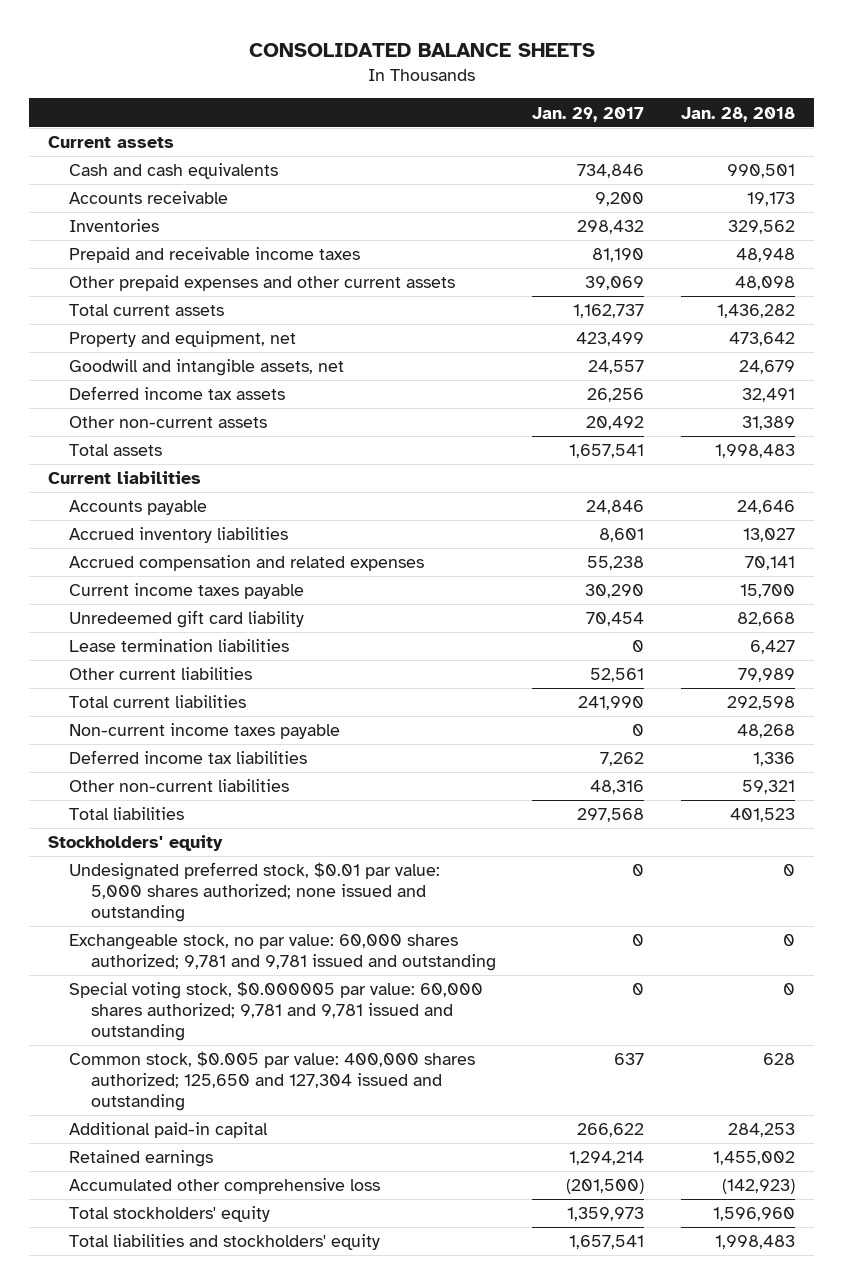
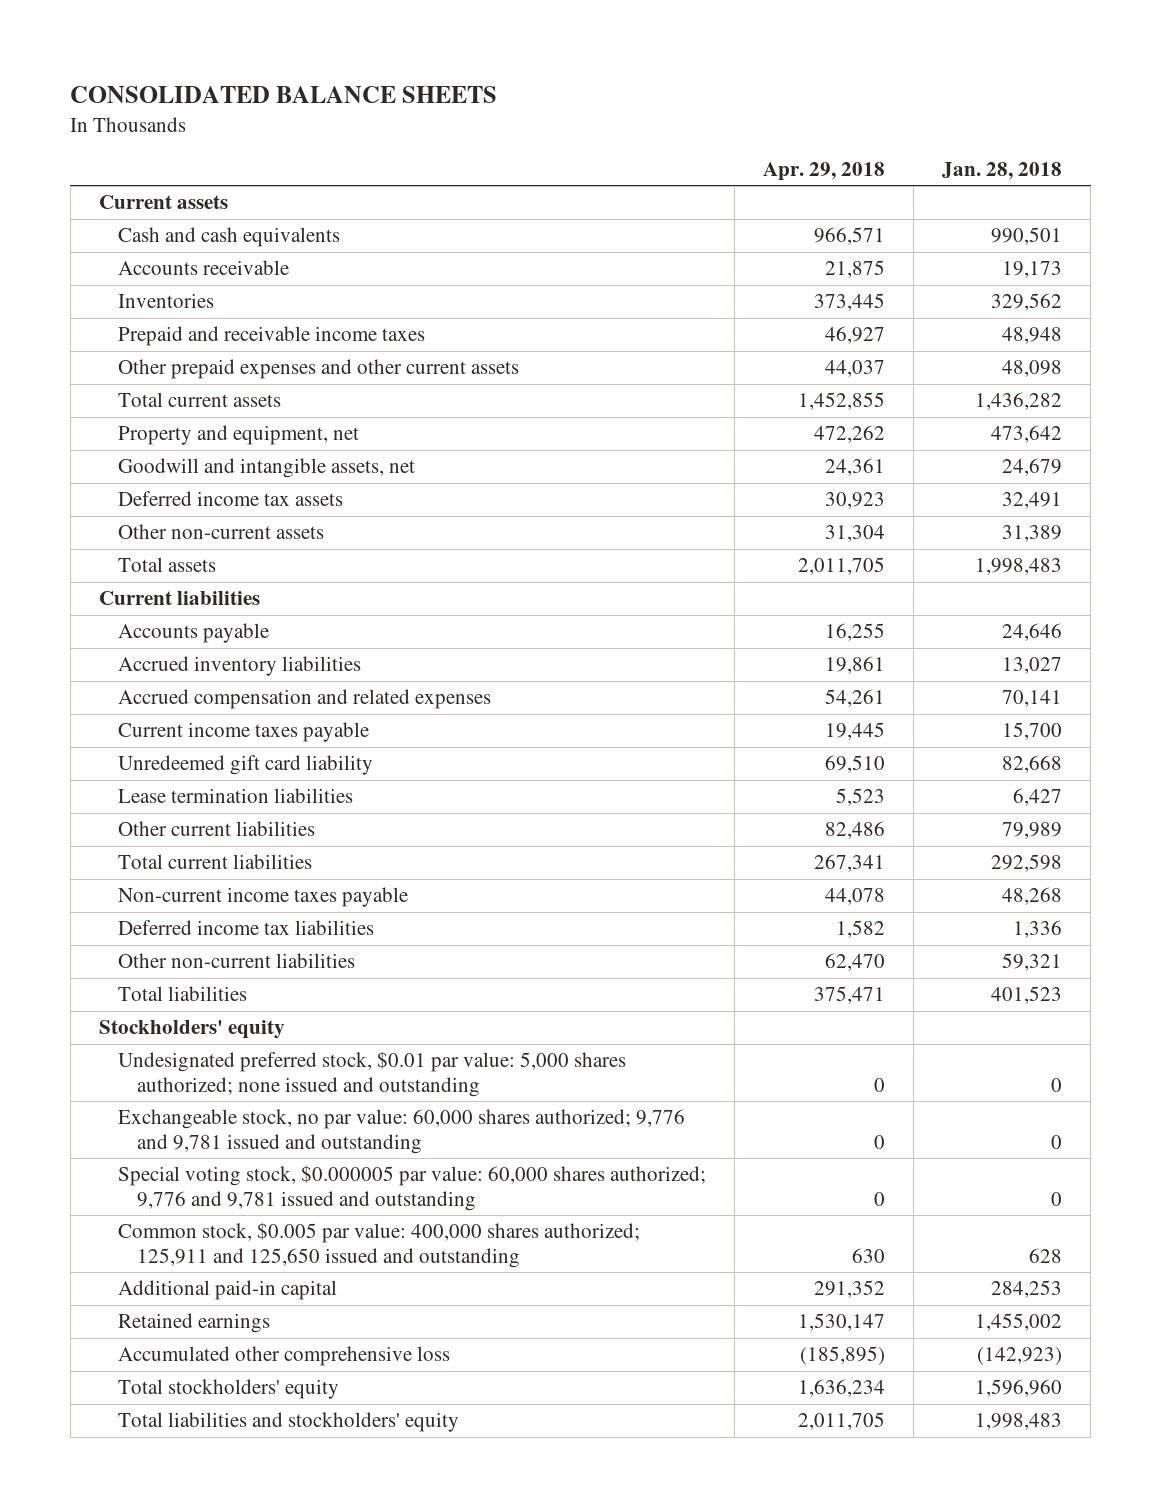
[532,106,645,122] Jan. 29, 2017 -> none
none -> [763,162,886,182] Apr. 29, 2018
[69,934,496,971] Exchangeable stock, no par value: 60,000 shares authorized; 9,781 and 9,781 issued and outstanding -> [117,1109,685,1154] Exchangeable stock, no par value: 60,000 shares authorized; 9,776 and 9,781 issued and outstanding
[69,981,484,1041] Special voting stock, $0.000005 par value: 60,000 shares authorized; 9,781 and 9,781 issued and outstanding -> [117,1165,706,1211] Special voting stock, $0.000005 par value: 60,000 shares authorized; 9,776 and 9,781 issued and outstanding
[69,1051,476,1111] Common stock, $0.005 par value: 400,000 shares authorized; 125,650 and 127,304 issued and outstanding -> [117,1222,640,1268] Common stock, $0.005 par value: 400,000 shares authorized; 125,911 and 125,650 issued and outstanding

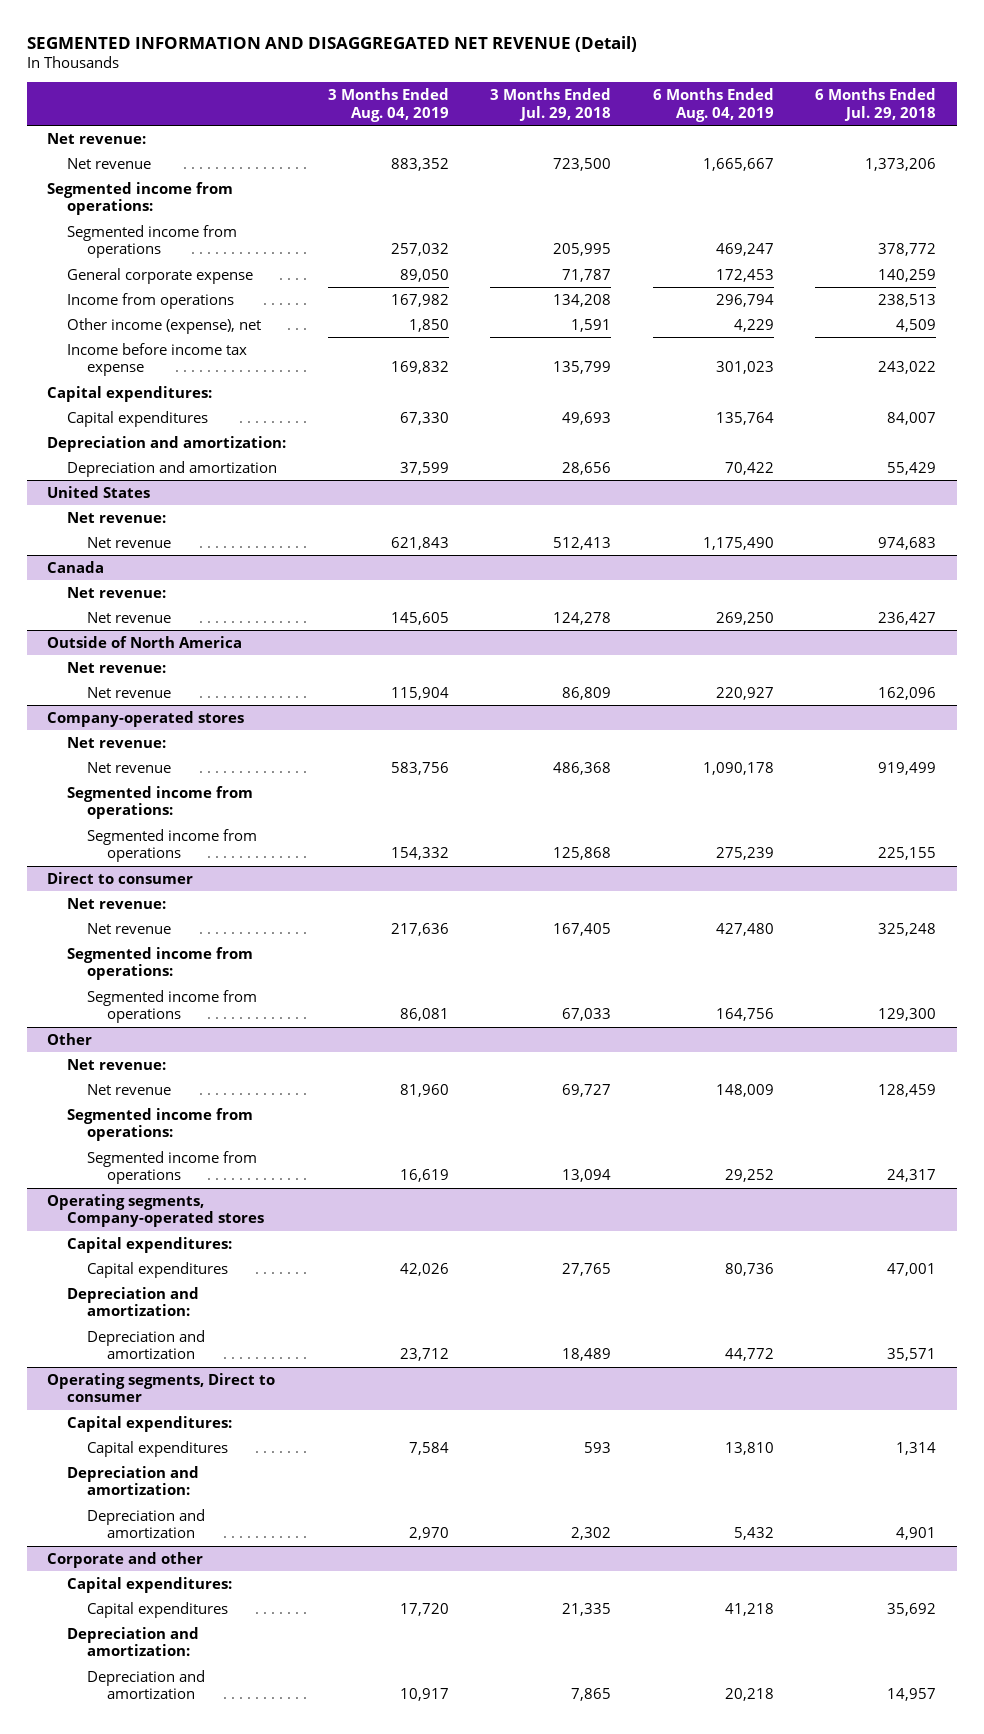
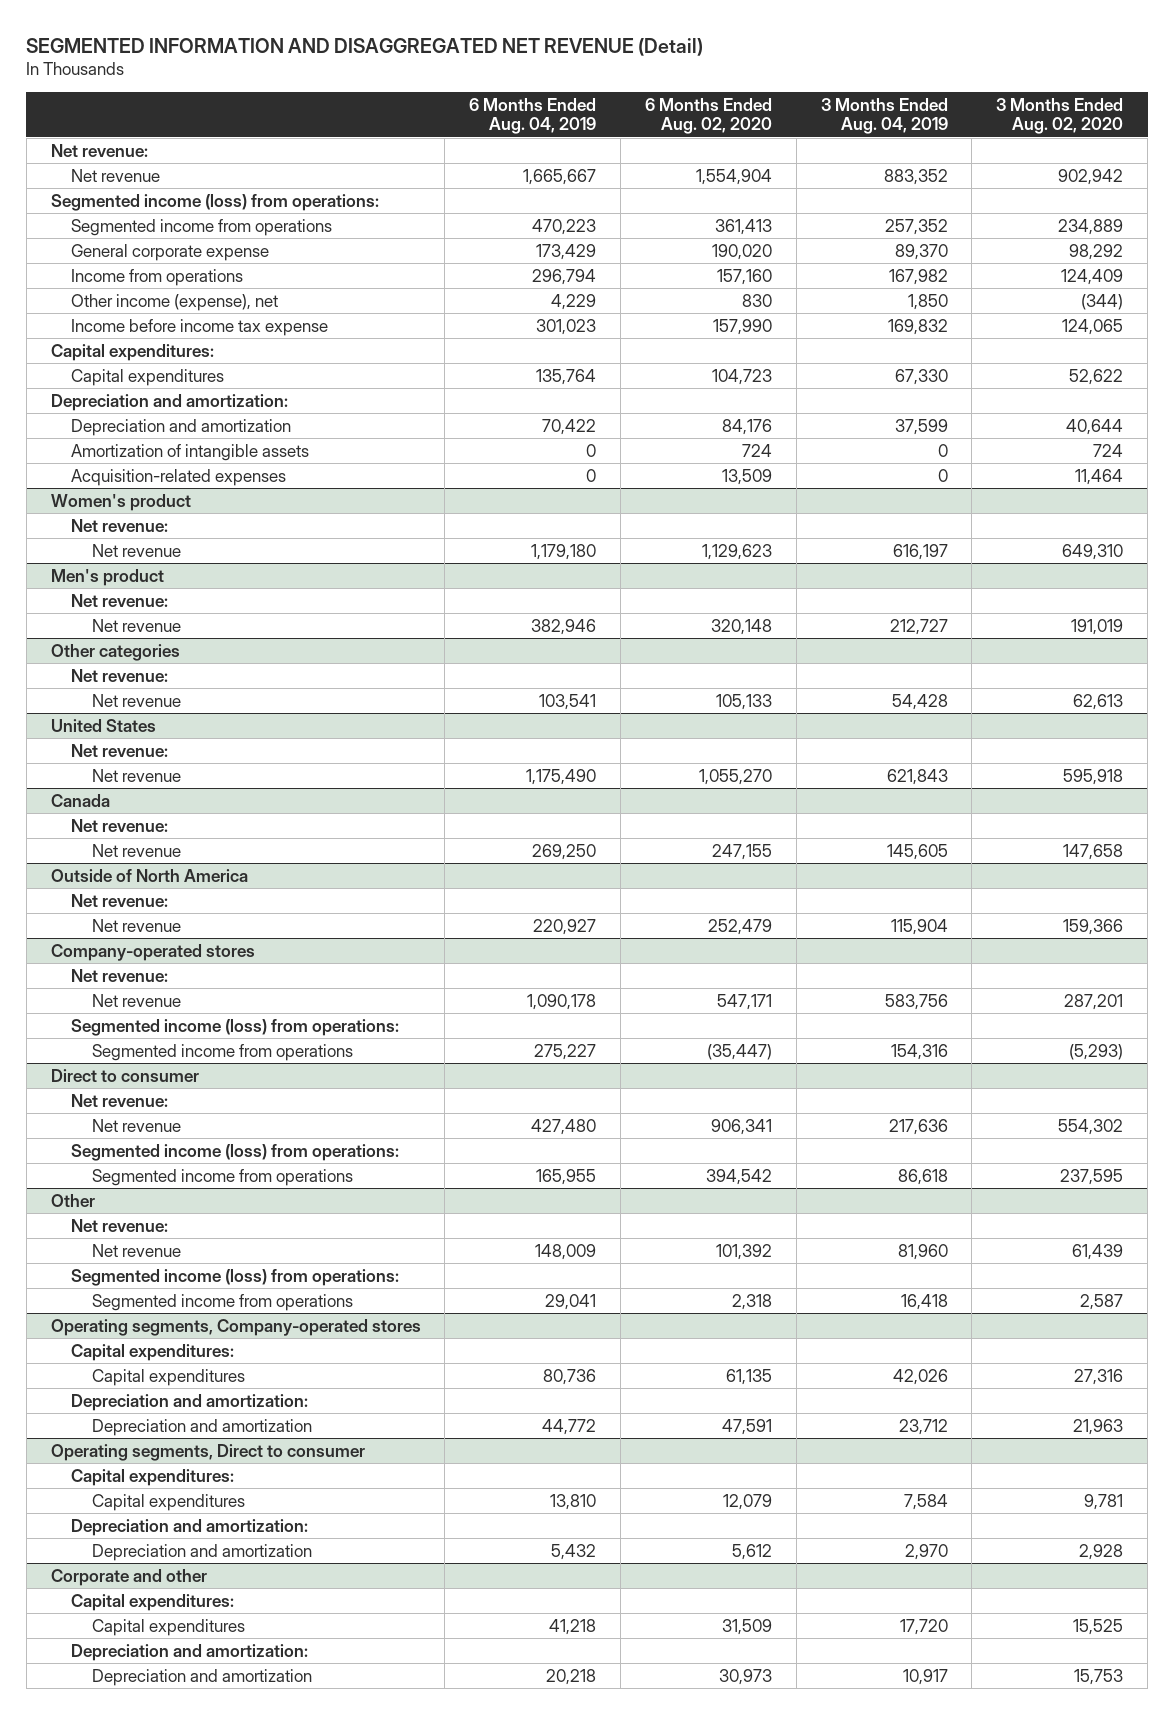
[490,88,612,121] 3 Months Ended Jul. 29, 2018 -> none
[815,88,937,121] 6 Months Ended Jul. 29, 2018 -> none
none -> [644,97,772,135] 6 Months Ended Aug. 02, 2020
none -> [996,97,1124,135] 3 Months Ended Aug. 02, 2020
[47,181,234,216] Segmented income from operations: -> [50,193,379,211] Segmented income (loss) from operations:
[390,243,449,257] 257,032 -> [884,218,948,235] 257,352
[715,243,774,257] 469,247 -> [532,218,597,235] 470,223
[399,268,449,282] 89,050 -> [894,243,948,260] 89,370
[715,268,774,282] 172,453 -> [536,243,597,260] 173,429
none -> [71,443,310,461] Amortization of intangible assets
none -> [71,468,287,486] Acquisition-related expenses
none -> [50,493,191,511] Women's product
none -> [71,518,169,532] Net revenue:
none -> [92,543,182,557] Net revenue
none -> [50,568,164,586] Men's product
none -> [71,593,169,607] Net revenue:
none -> [92,618,182,632] Net revenue
none -> [50,643,180,661] Other categories
none -> [71,668,169,682] Net revenue:
none -> [92,693,182,707] Net revenue
[67,785,254,820] Segmented income from operations: -> [71,1018,400,1036] Segmented income (loss) from operations:
[390,847,449,861] 154,332 -> [890,1043,948,1060] 154,316
[715,847,774,861] 275,239 -> [534,1043,597,1060] 275,227
[67,946,254,981] Segmented income from operations: -> [71,1143,400,1161] Segmented income (loss) from operations:
[399,1008,449,1022] 86,081 -> [897,1168,948,1185] 86,618
[715,1008,774,1022] 164,756 -> [536,1168,597,1185] 165,955
[67,1107,254,1142] Segmented income from operations: -> [71,1268,400,1286] Segmented income (loss) from operations:
[399,1169,449,1183] 16,619 -> [900,1293,948,1310] 16,418
[724,1169,774,1183] 29,252 -> [545,1293,597,1310] 29,041

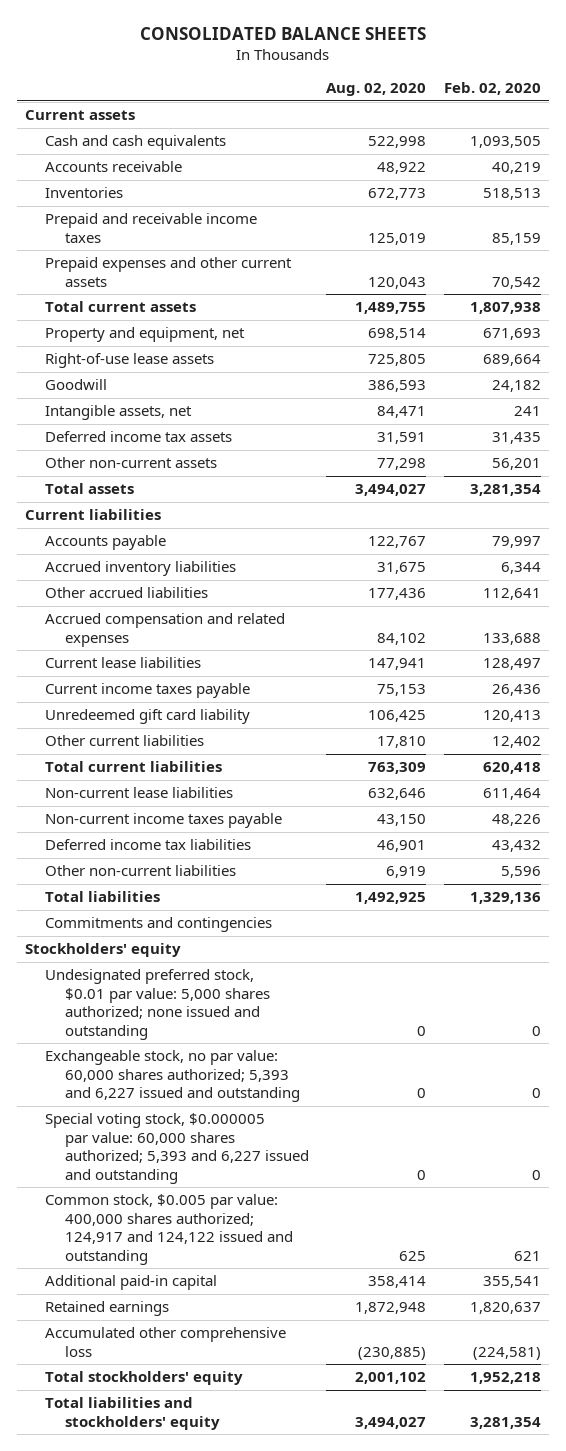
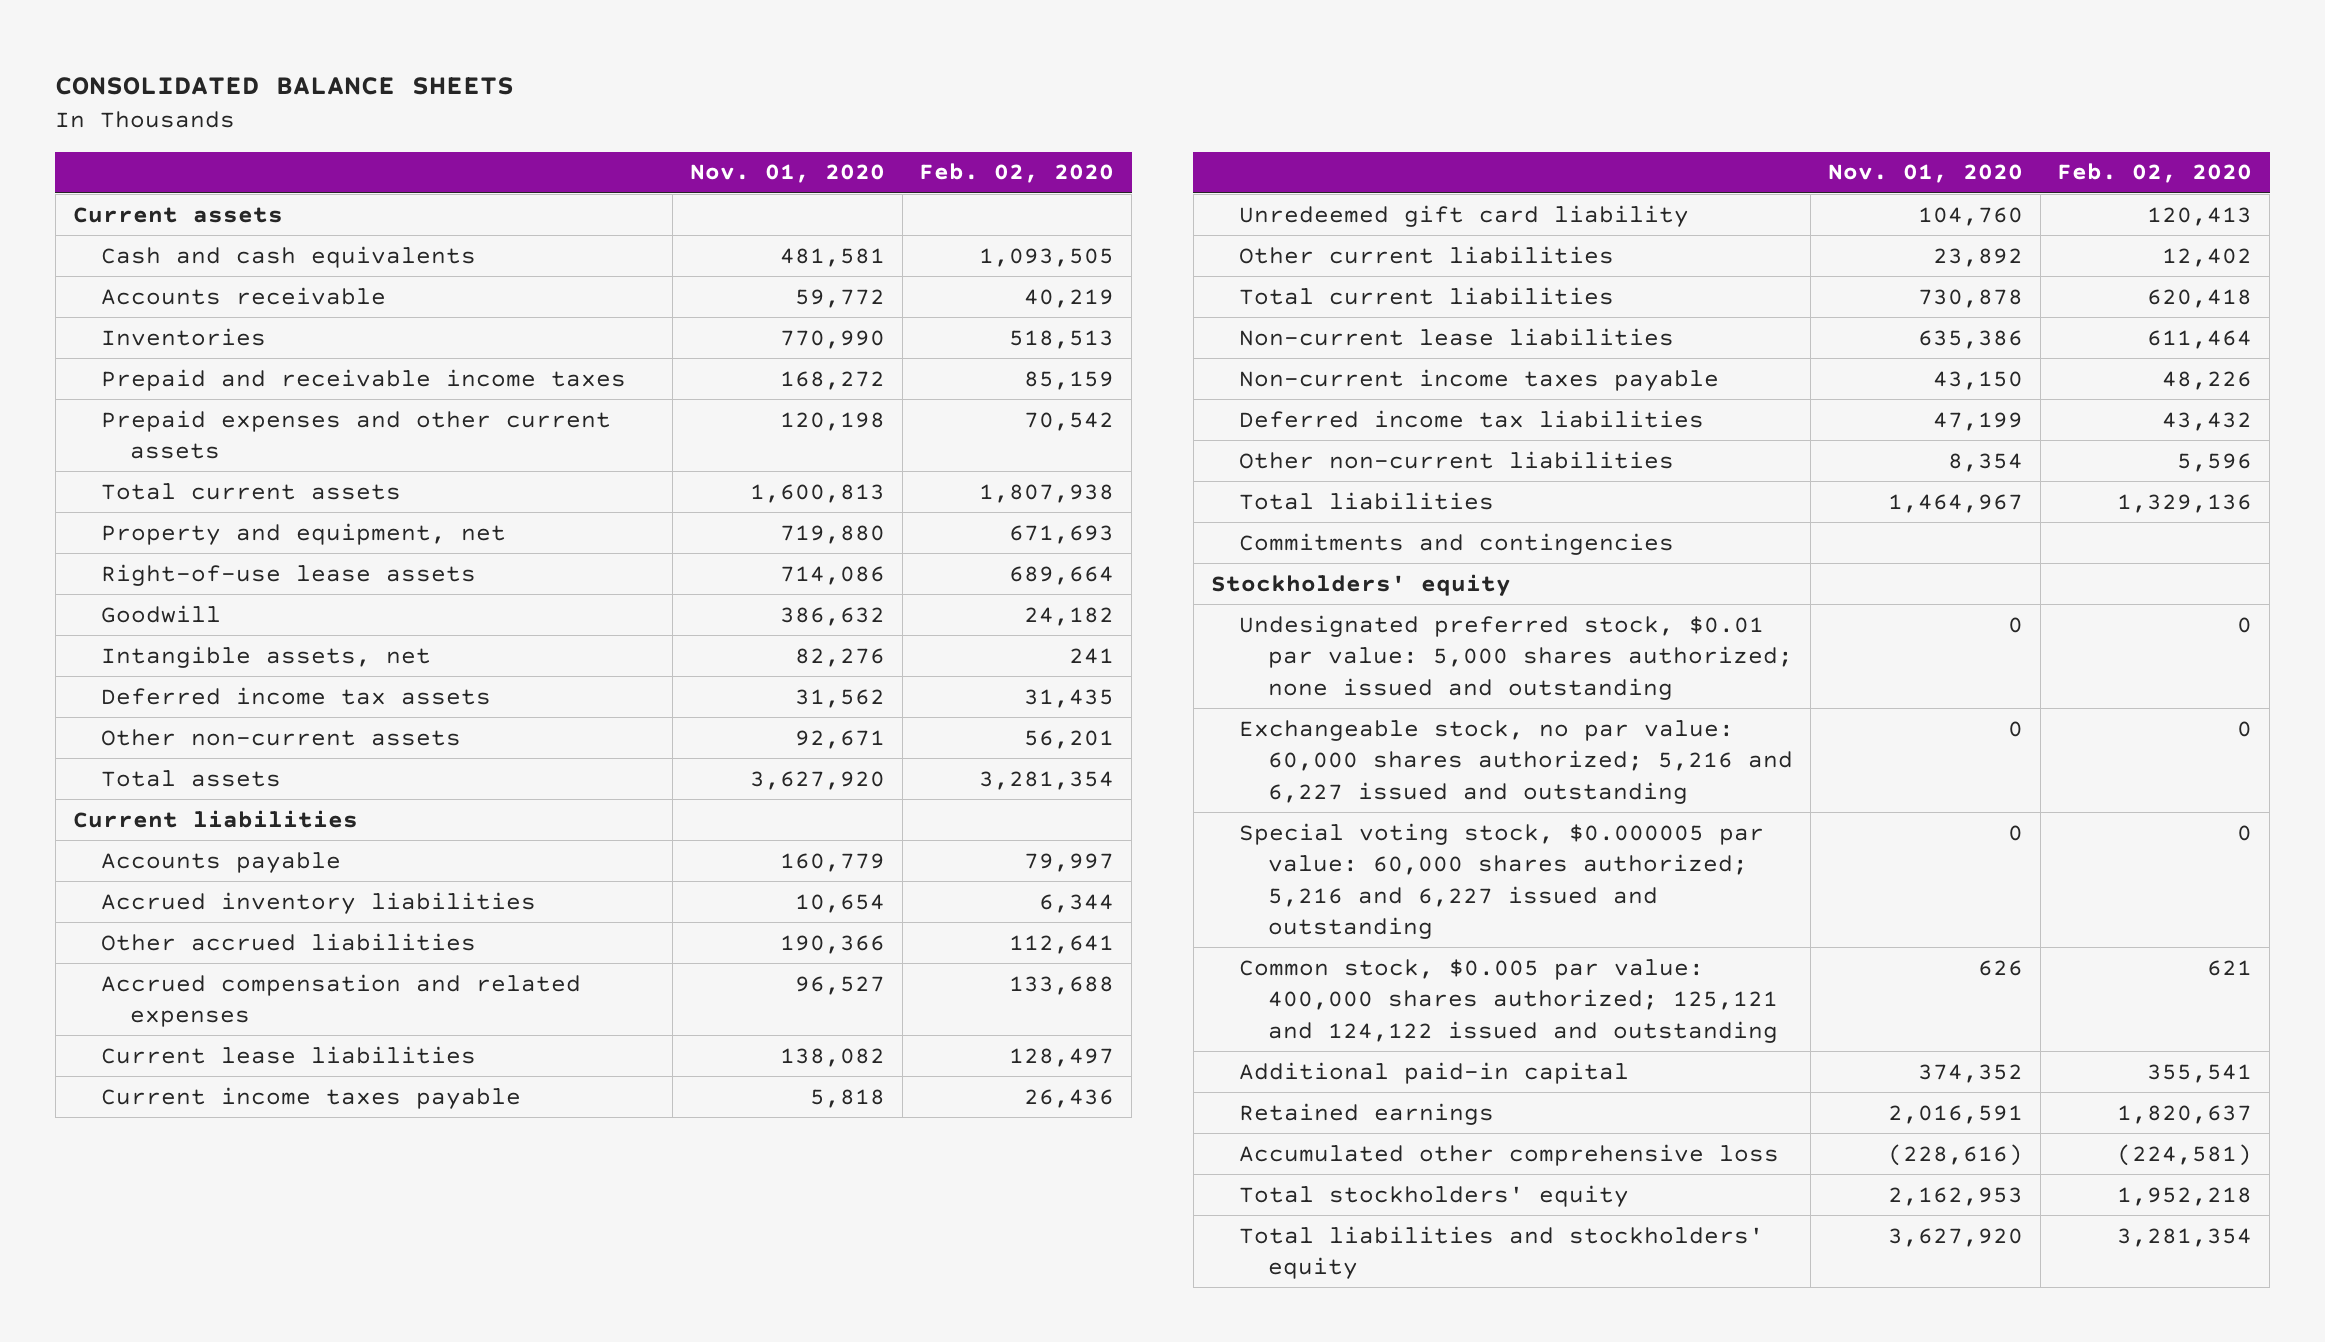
[326,83,427,97] Aug. 02, 2020 -> none
none -> [689,164,885,184] Nov. 01, 2020
[45,1050,301,1103] Exchangeable stock, no par value: 60,000 shares authorized; 5,393 and 6,227 issued and outstanding -> [1239,719,1794,804] Exchangeable stock, no par value: 60,000 shares authorized; 5,216 and 6,227 issued and outstanding
[45,1113,310,1184] Special voting stock, $0.000005 par value: 60,000 shares authorized; 5,393 and 6,227 issued and outstanding -> [1239,822,1765,939] Special voting stock, $0.000005 par value: 60,000 shares authorized; 5,216 and 6,227 issued and outstanding
[45,1194,294,1265] Common stock, $0.005 par value: 400,000 shares authorized; 124,917 and 124,122 issued and outstanding -> [1239,958,1779,1043] Common stock, $0.005 par value: 400,000 shares authorized; 125,121 and 124,122 issued and outstanding

